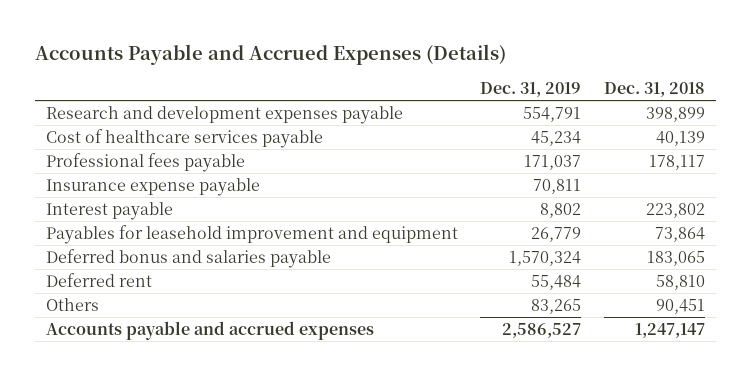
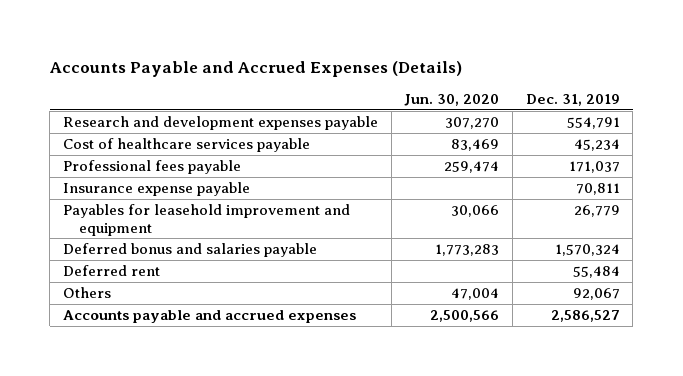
[603,81,705,97] Dec. 31, 2018 -> none
none -> [404,94,500,107] Jun. 30, 2020
[45,202,173,221] Interest payable -> none
[531,299,582,315] 83,265 -> [572,288,620,301] 92,067

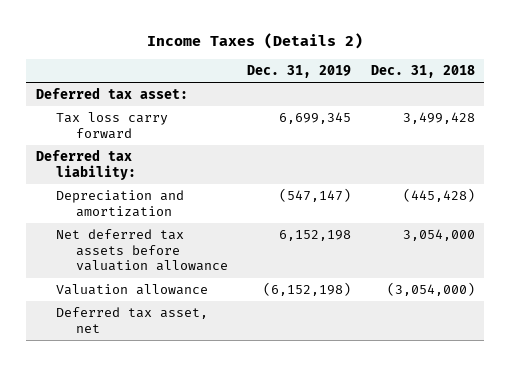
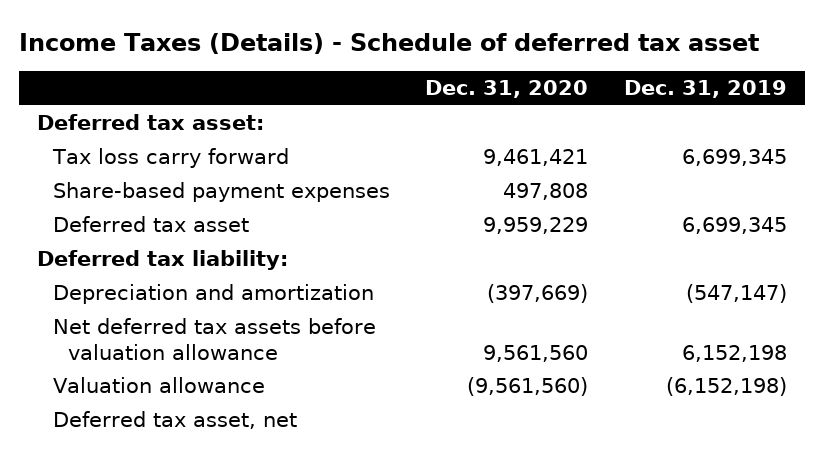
[147,33,364,50] Income Taxes (Details 2) -> [19,32,760,54] Income Taxes (Details) - Schedule of deferred tax asset
[370,64,475,78] Dec. 31, 2018 -> none
none -> [425,80,589,99] Dec. 31, 2020
none -> [52,182,390,203] Share-based payment expenses
none -> [52,216,249,233] Deferred tax asset

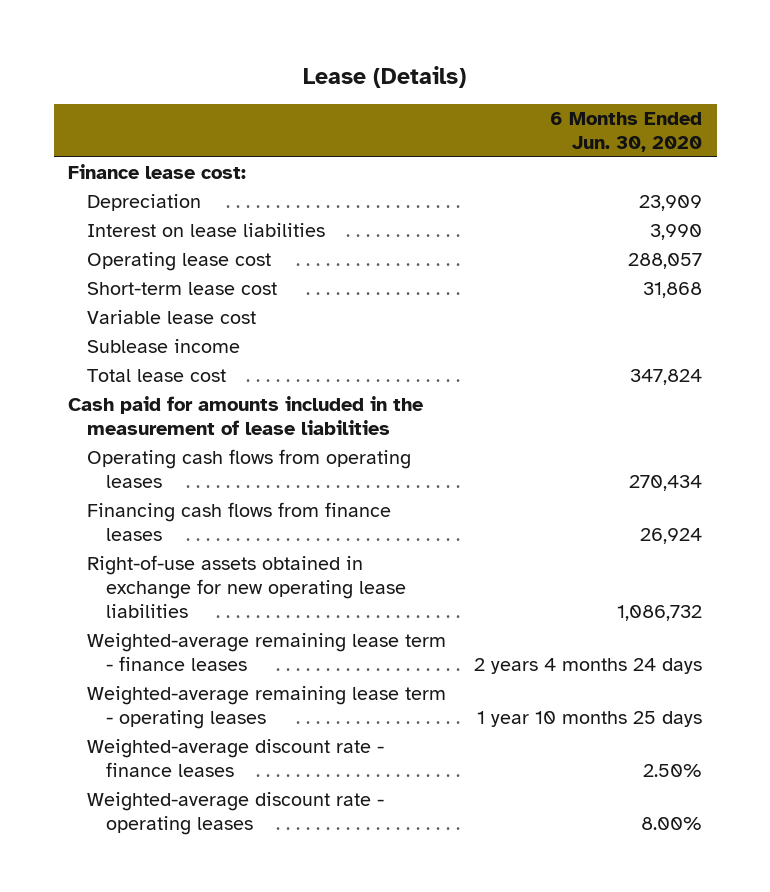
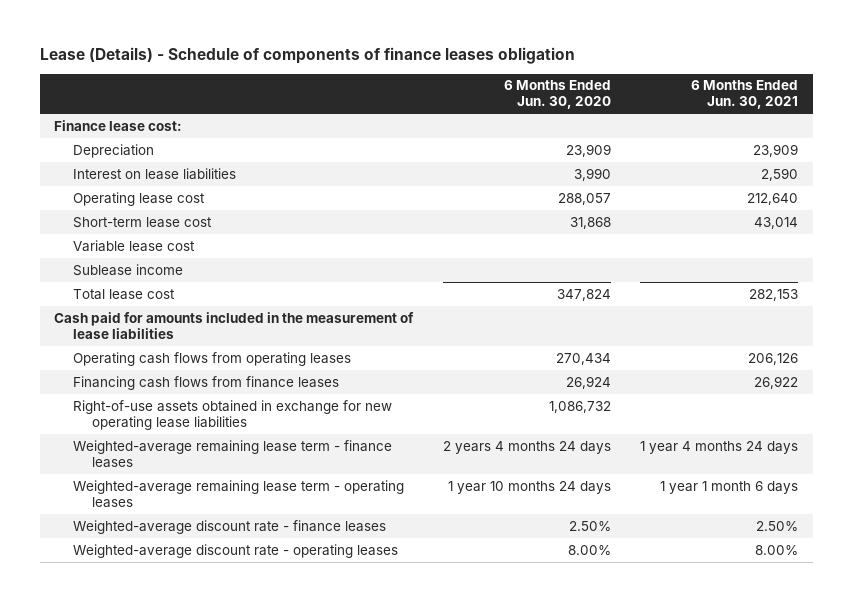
[303,65,467,88] Lease (Details) -> [39,47,575,65] Lease (Details) - Schedule of components of finance leases obligation
none -> [691,80,799,110] 6 Months Ended Jun. 30, 2021
[477,711,703,728] 1 year 10 months 25 days -> [447,480,611,494] 1 year 10 months 24 days

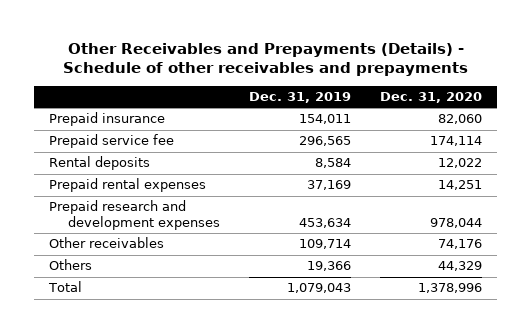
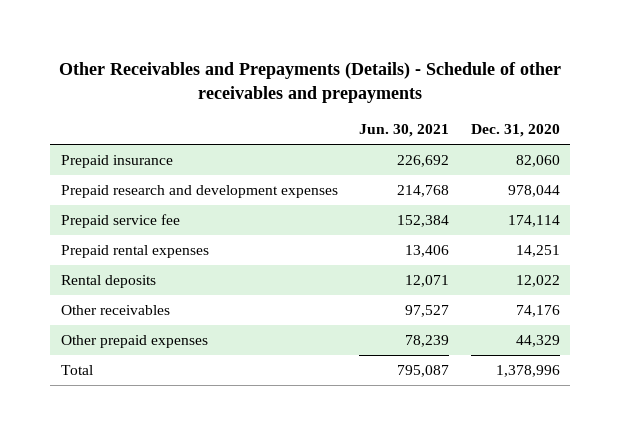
[249,91,352,103] Dec. 31, 2019 -> none
none -> [359,124,450,138] Jun. 30, 2021
[48,200,221,230] Prepaid research and development expenses -> [61,185,339,199] Prepaid research and development expenses
[48,156,150,171] Rental deposits -> [61,275,157,289] Rental deposits
[48,259,92,271] Others -> [61,335,209,349] Other prepaid expenses

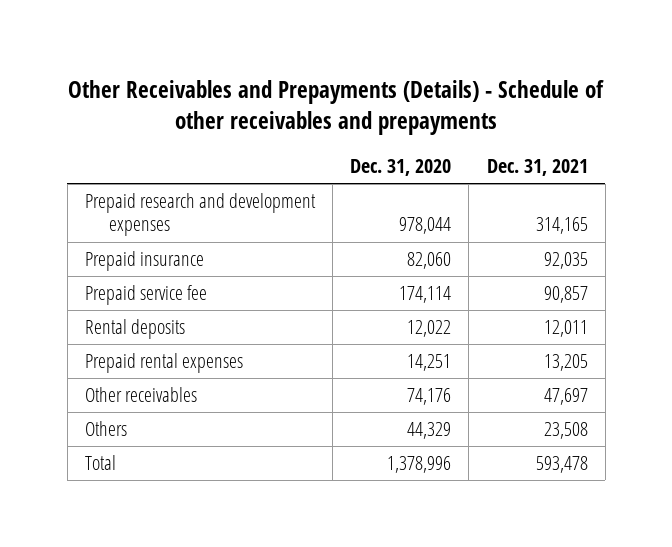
[359,124,450,138] Jun. 30, 2021 -> none
none -> [486,159,588,177] Dec. 31, 2021
[61,155,174,169] Prepaid insurance -> [84,251,204,272] Prepaid insurance
[61,245,210,259] Prepaid rental expenses -> [84,353,243,374] Prepaid rental expenses
[61,335,209,349] Other prepaid expenses -> [84,421,127,437] Others

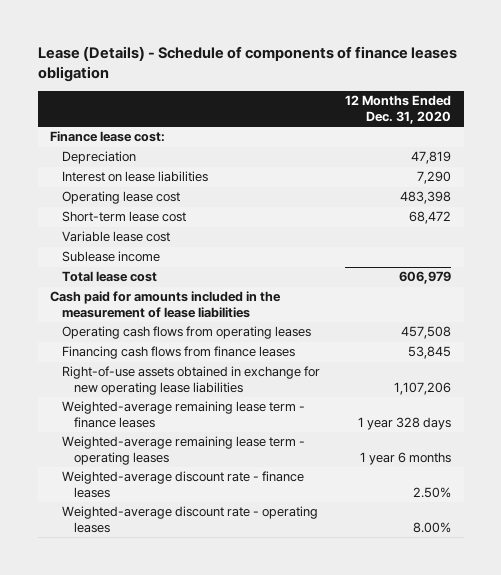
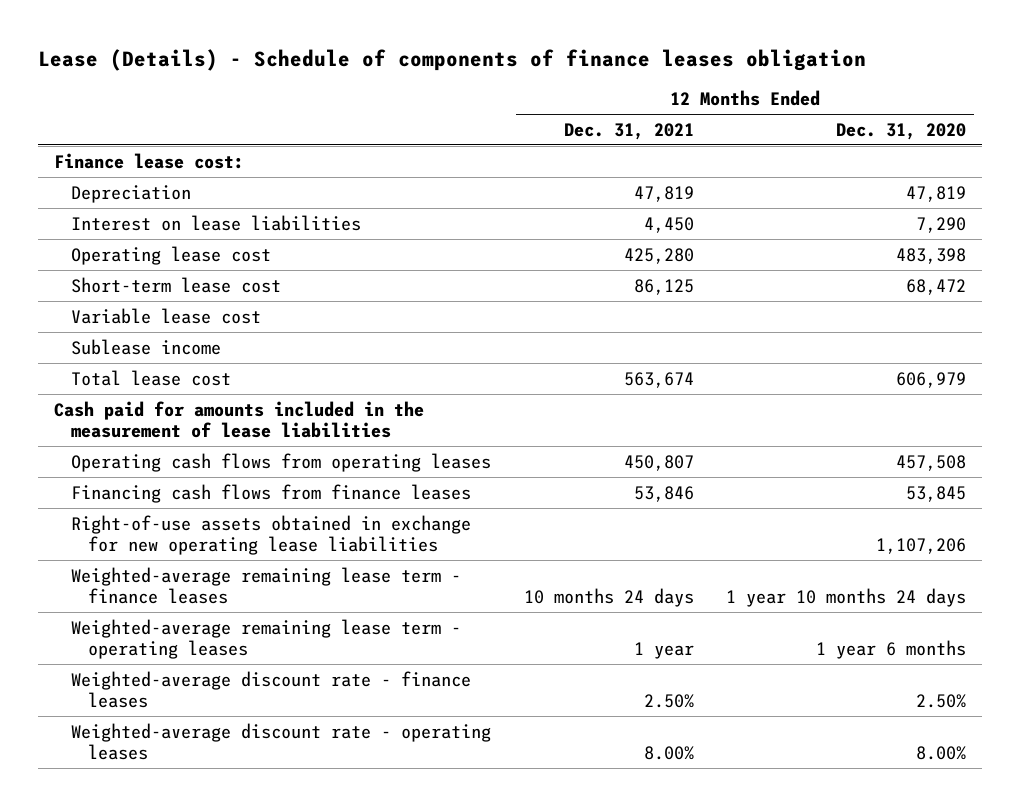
none -> [563,122,694,140] Dec. 31, 2021
[357,417,451,431] 1 year 328 days -> [726,587,967,607] 1 year 10 months 24 days

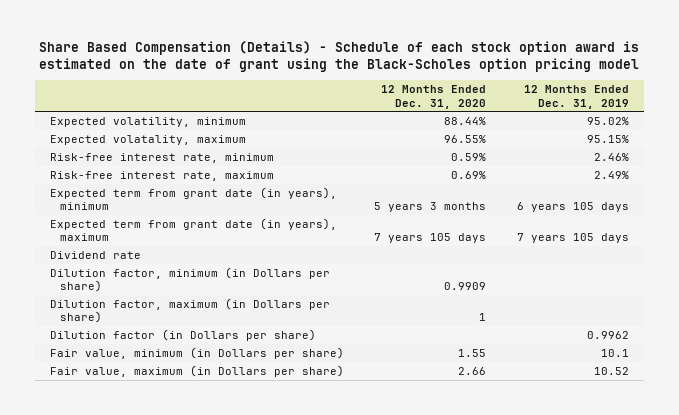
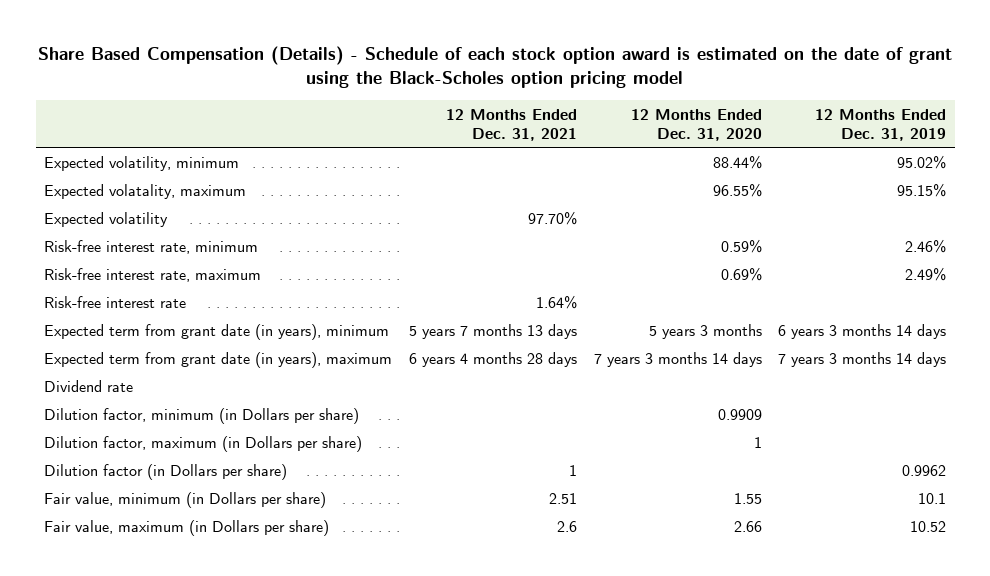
none -> [445,108,577,141] 12 Months Ended Dec. 31, 2021
none -> [43,211,168,227] Expected volatility
none -> [43,295,186,308] Risk-free interest rate
[516,202,629,213] 6 years 105 days -> [778,323,947,339] 6 years 3 months 14 days
[374,233,487,244] 7 years 105 days -> [593,351,762,367] 7 years 3 months 14 days
[516,233,629,244] 7 years 105 days -> [778,351,947,367] 7 years 3 months 14 days

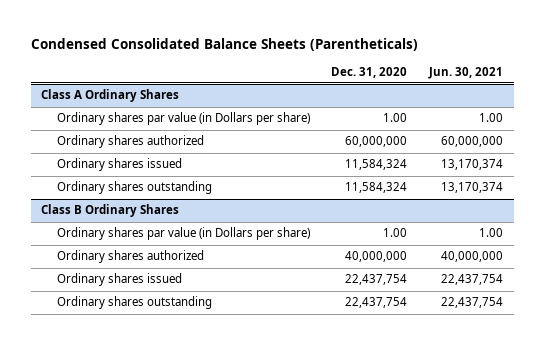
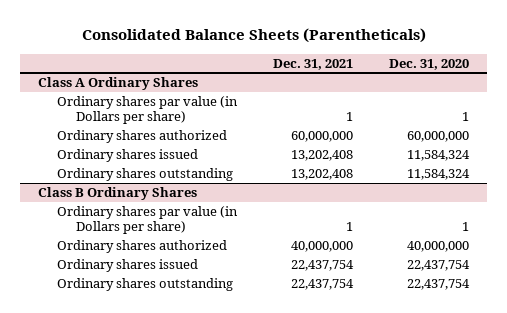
[30,37,418,51] Condensed Consolidated Balance Sheets (Parentheticals) -> [81,28,426,44] Consolidated Balance Sheets (Parentheticals)
[428,66,504,79] Jun. 30, 2021 -> none
none -> [273,58,354,70] Dec. 31, 2021
[383,113,408,123] 1.00 -> [461,112,469,122] 1
[383,228,408,238] 1.00 -> [461,222,469,232] 1

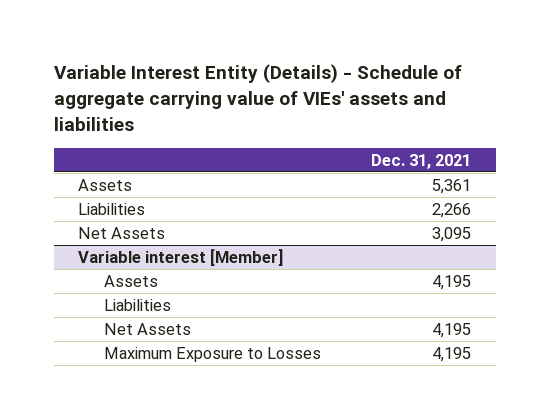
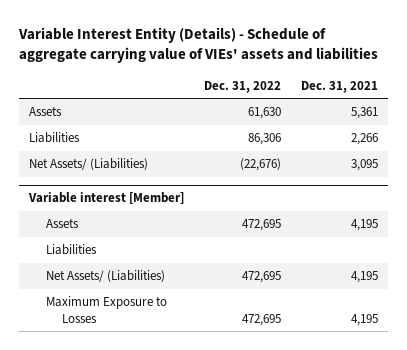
none -> [203,80,281,93] Dec. 31, 2022
[78,226,166,239] Net Assets -> [29,158,149,171] Net Assets/ (Liabilities)
[104,322,192,335] Net Assets -> [45,270,165,283] Net Assets/ (Liabilities)

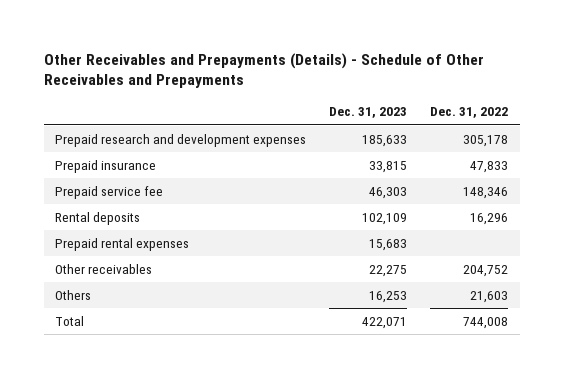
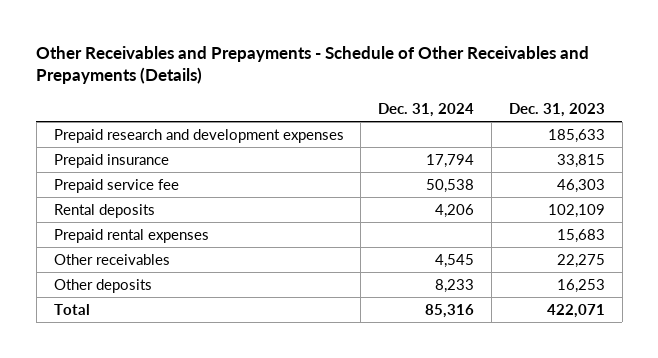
[43,52,484,89] Other Receivables and Prepayments (Details) - Schedule of Other Receivables and Prepayments -> [36,45,590,85] Other Receivables and Prepayments - Schedule of Other Receivables and Prepayments (Details)
[430,107,509,119] Dec. 31, 2022 -> none
none -> [378,102,475,117] Dec. 31, 2024
[55,289,92,300] Others -> [53,278,152,293] Other deposits

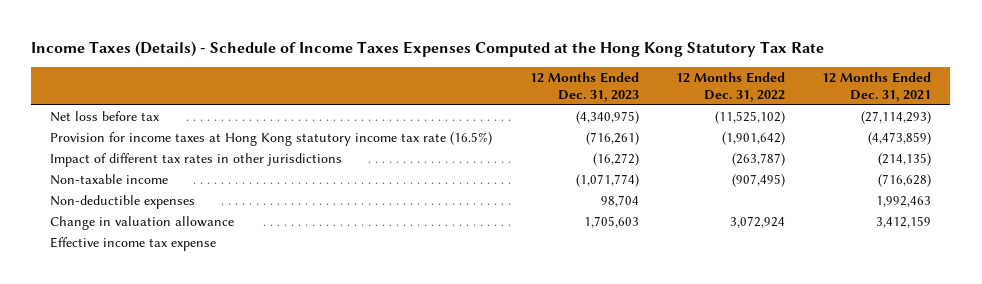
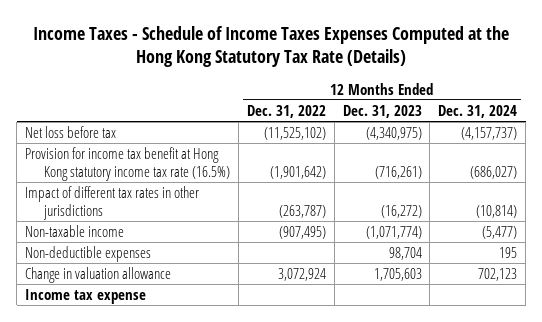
[31,41,825,58] Income Taxes (Details) - Schedule of Income Taxes Expenses Computed at the Hong Kong Statutory Tax Rate -> [33,26,510,68] Income Taxes - Schedule of Income Taxes Expenses Computed at the Hong Kong Statutory Tax Rate (Details)
[822,72,932,102] 12 Months Ended Dec. 31, 2021 -> none
none -> [438,105,518,119] Dec. 31, 2024
[50,132,493,147] Provision for income taxes at Hong Kong statutory income tax rate (16.5%) -> [25,147,231,181] Provision for income tax benefit at Hong Kong statutory income tax rate (16.5%)
[50,237,217,252] Effective income tax expense -> [25,289,147,305] Income tax expense

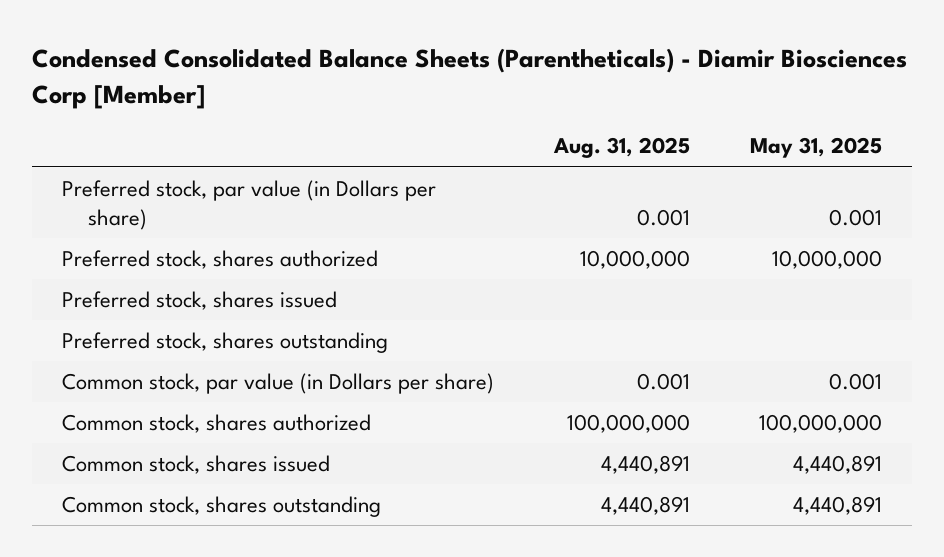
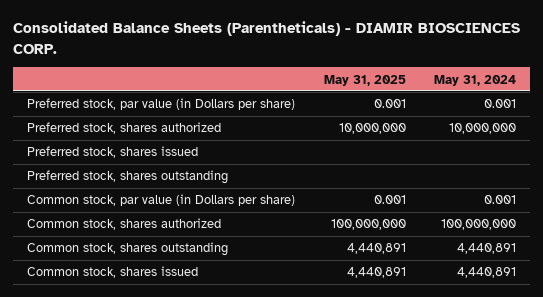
[32,48,908,109] Condensed Consolidated Balance Sheets (Parentheticals) - Diamir Biosciences Corp [Member] -> [12,21,520,54] Consolidated Balance Sheets (Parentheticals) - DIAMIR BIOSCIENCES CORP.
[553,137,691,159] Aug. 31, 2025 -> none
none -> [433,74,516,86] May 31, 2024
[62,455,331,475] Common stock, shares issued -> [27,266,199,279] Common stock, shares issued

